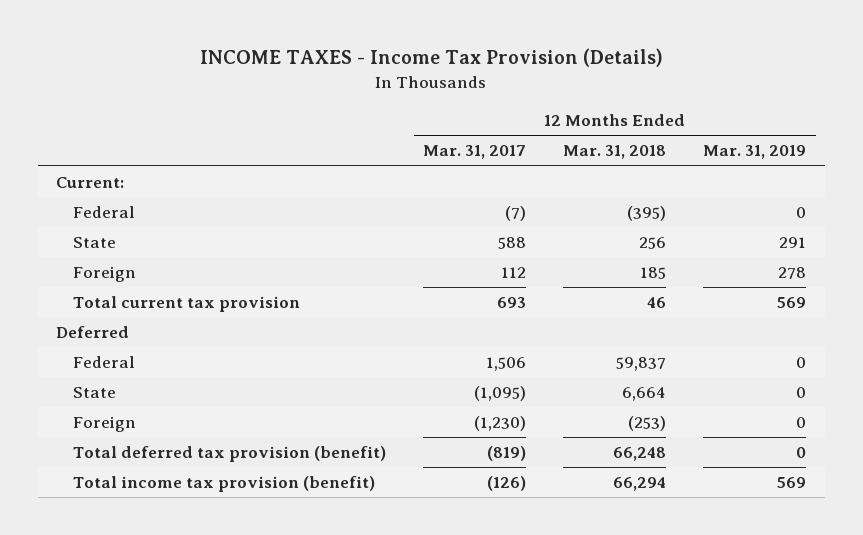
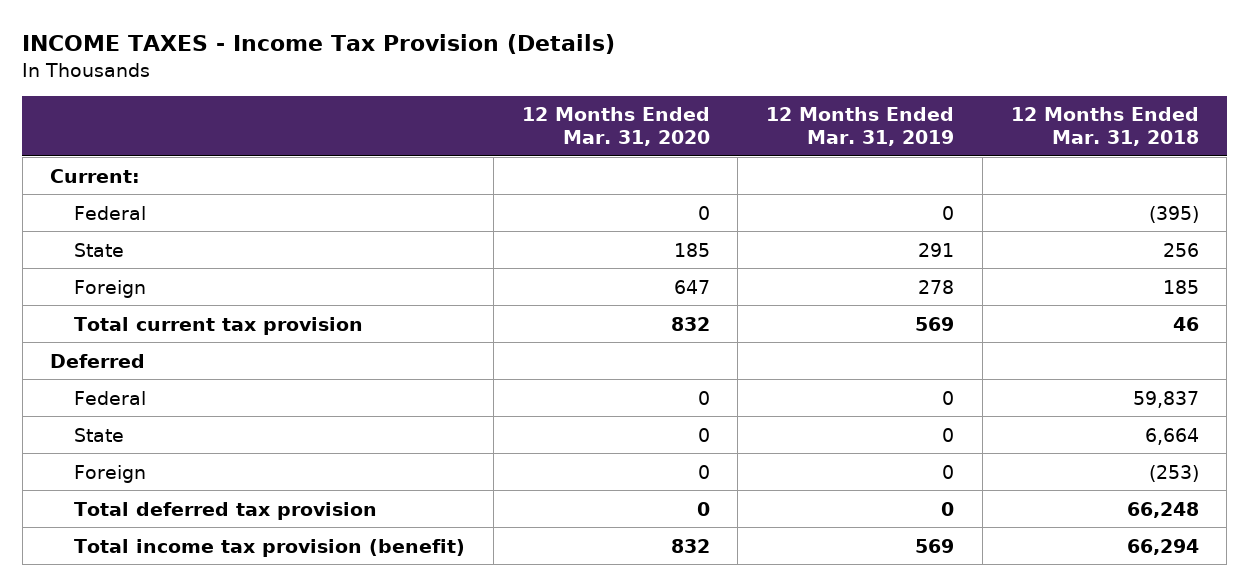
[423,145,527,160] Mar. 31, 2017 -> none
none -> [521,107,710,147] 12 Months Ended Mar. 31, 2020
[73,446,387,463] Total deferred tax provision (benefit) -> [74,501,378,520] Total deferred tax provision

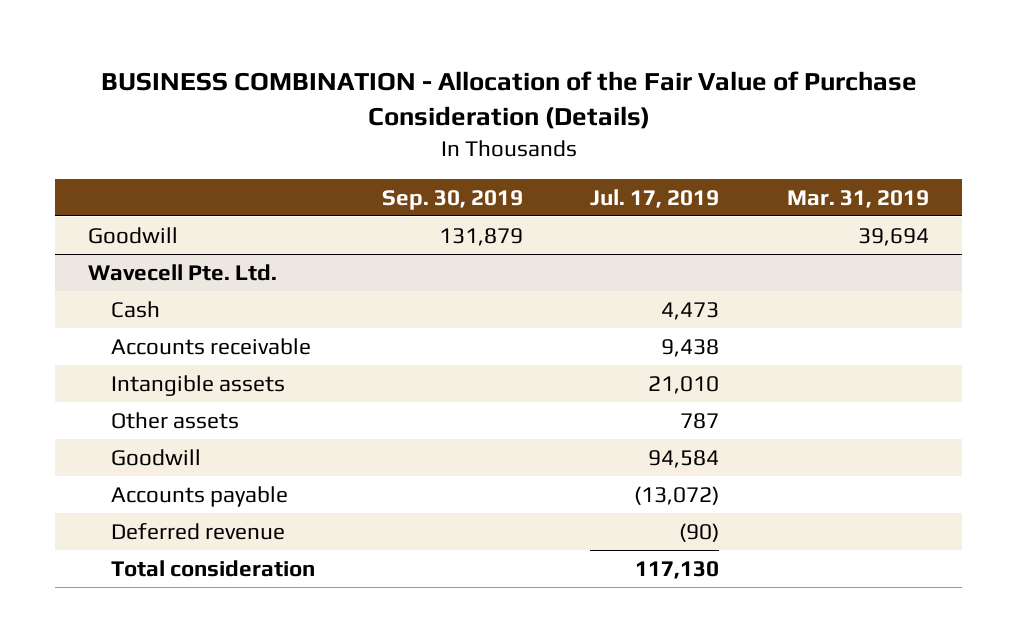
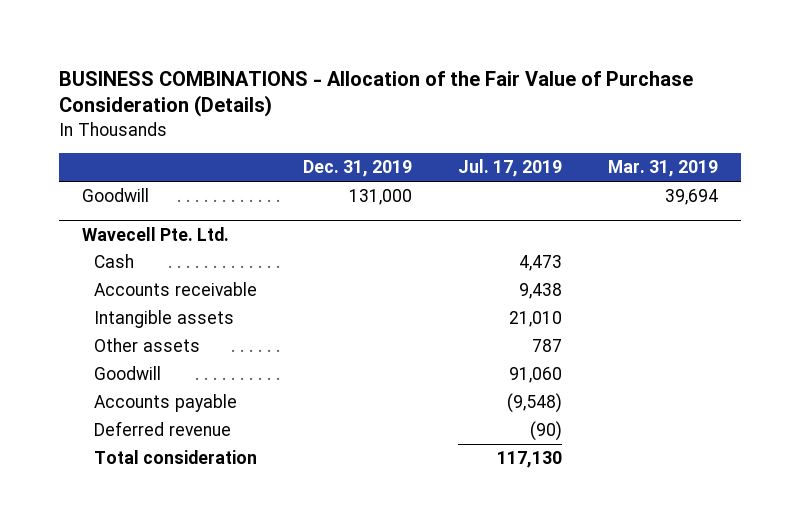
[100,71,917,130] BUSINESS COMBINATION - Allocation of the Fair Value of Purchase Consideration (Details) -> [58,70,693,118] BUSINESS COMBINATIONS - Allocation of the Fair Value of Purchase Consideration (Details)
[381,189,523,210] Sep. 30, 2019 -> none
none -> [302,160,412,178] Dec. 31, 2019
[648,449,720,468] 94,584 -> [508,367,562,384] 91,060
[634,485,720,505] (13,072) -> [506,393,562,414] (9,548)

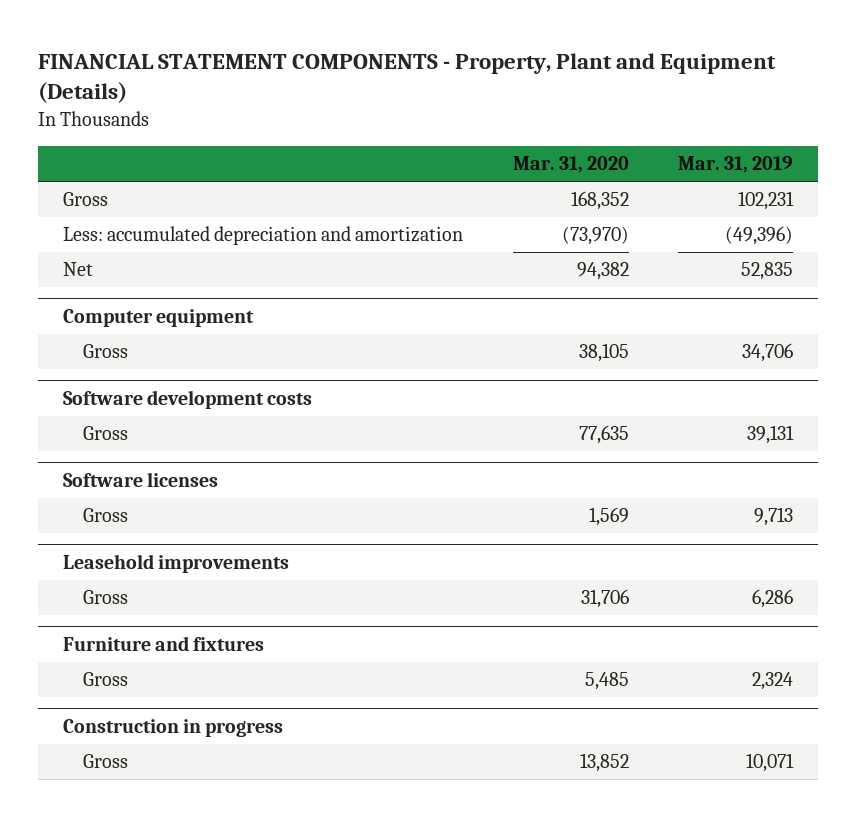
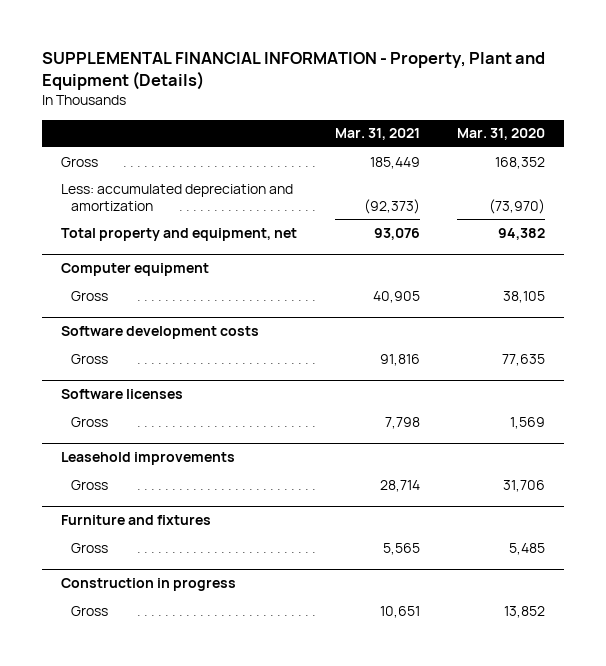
[38,52,777,104] FINANCIAL STATEMENT COMPONENTS - Property, Plant and Equipment (Details) -> [42,52,546,91] SUPPLEMENTAL FINANCIAL INFORMATION - Property, Plant and Equipment (Details)
[678,156,794,174] Mar. 31, 2019 -> none
none -> [334,128,420,141] Mar. 31, 2021
[63,262,94,277] Net -> [61,227,298,241] Total property and equipment, net

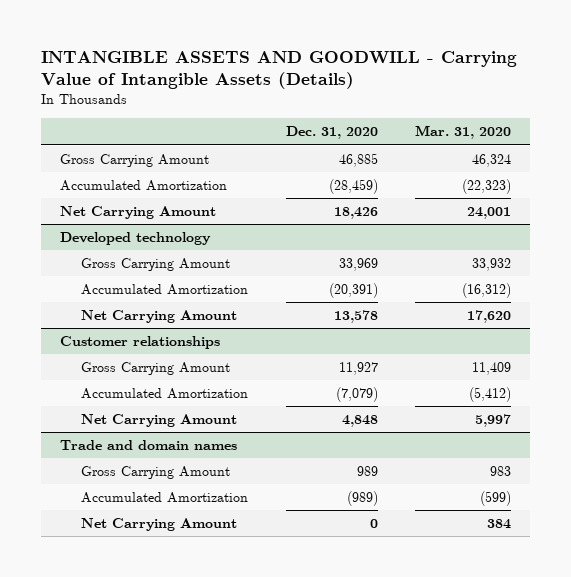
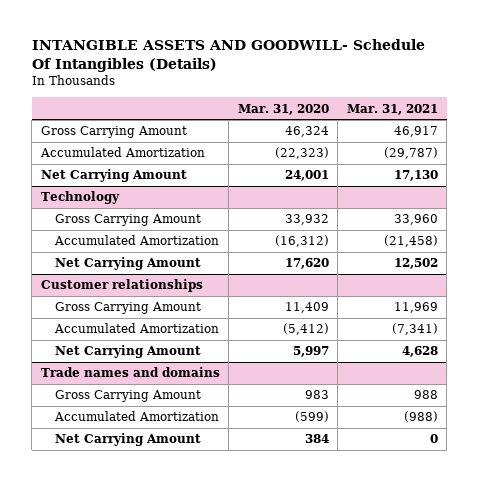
[40,50,517,89] INTANGIBLE ASSETS AND GOODWILL - Carrying Value of Intangible Assets (Details) -> [31,39,425,73] INTANGIBLE ASSETS AND GOODWILL- Schedule Of Intangibles (Details)
[285,126,378,140] Dec. 31, 2020 -> none
none -> [346,103,438,115] Mar. 31, 2021
[59,232,211,246] Developed technology -> [40,191,120,205] Technology
[59,440,237,451] Trade and domain names -> [40,367,220,378] Trade names and domains

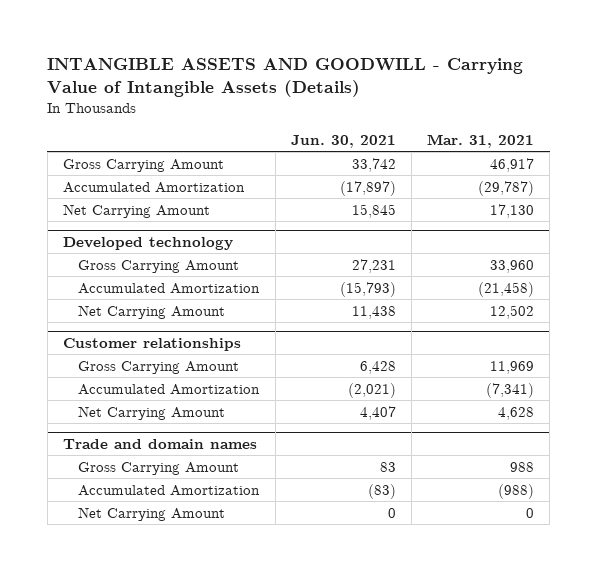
[31,39,425,73] INTANGIBLE ASSETS AND GOODWILL- Schedule Of Intangibles (Details) -> [47,58,524,98] INTANGIBLE ASSETS AND GOODWILL - Carrying Value of Intangible Assets (Details)
[237,103,329,115] Mar. 31, 2020 -> none
none -> [290,134,396,148] Jun. 30, 2021
[40,191,120,205] Technology -> [62,236,233,250] Developed technology
[40,367,220,378] Trade names and domains -> [62,438,257,449] Trade and domain names

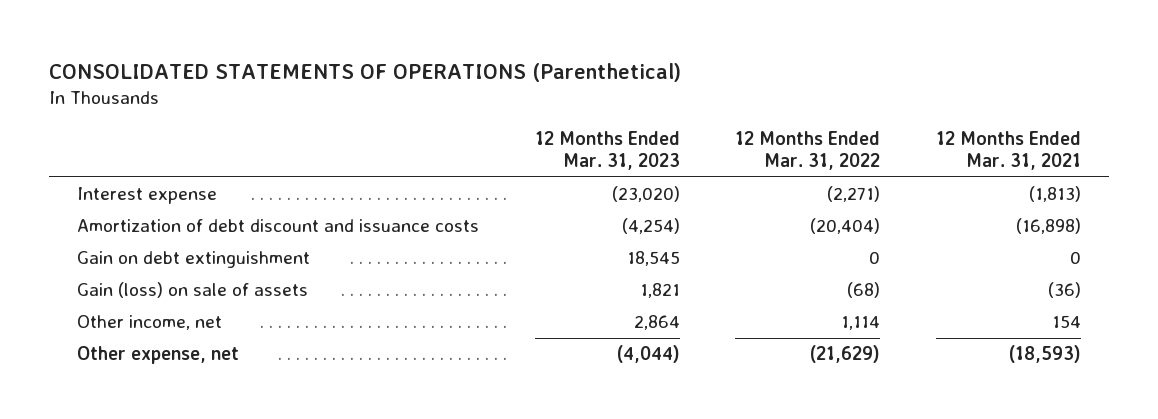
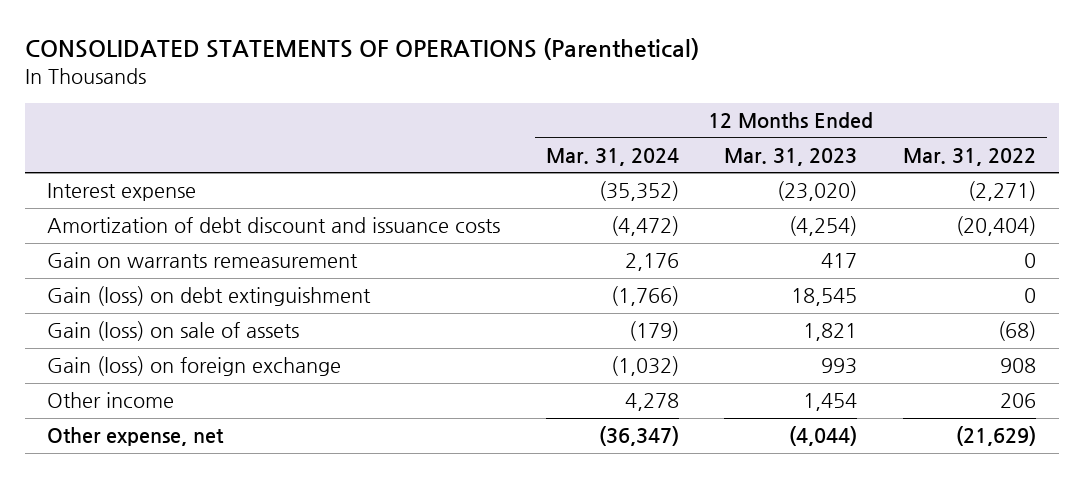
[935,131,1081,171] 12 Months Ended Mar. 31, 2021 -> none
none -> [545,147,679,166] Mar. 31, 2024
none -> [47,252,359,269] Gain on warrants remeasurement
[77,251,311,269] Gain on debt extinguishment -> [47,286,372,307] Gain (loss) on debt extinguishment
none -> [47,356,342,377] Gain (loss) on foreign exchange
[77,315,223,331] Other income, net -> [47,392,175,409] Other income
[633,315,680,331] 2,864 -> [803,393,858,412] 1,454
[841,316,881,331] 1,114 -> [1000,393,1037,409] 206

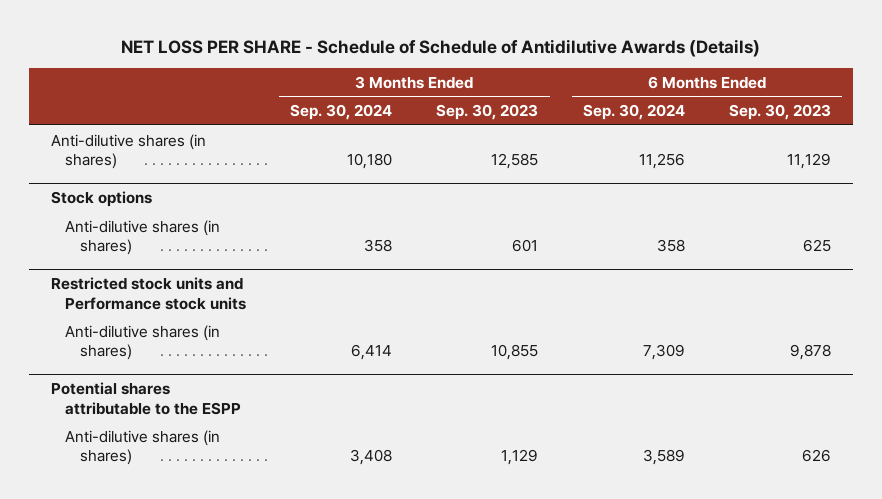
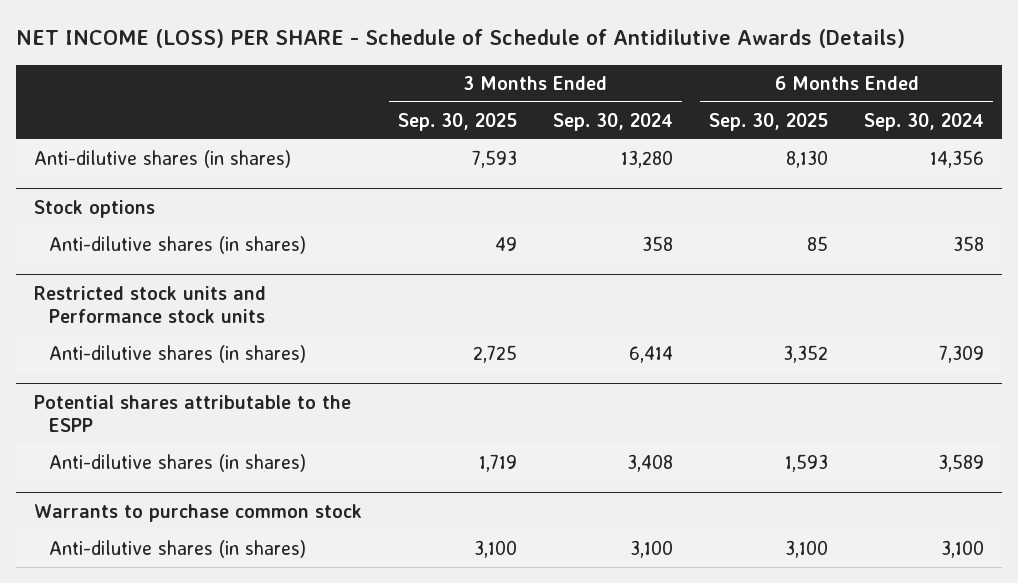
[120,38,760,57] NET LOSS PER SHARE - Schedule of Schedule of Antidilutive Awards (Details) -> [15,29,905,49] NET INCOME (LOSS) PER SHARE - Schedule of Schedule of Antidilutive Awards (Details)
[436,104,539,121] Sep. 30, 2023 -> none
[728,104,831,121] Sep. 30, 2023 -> none
none -> [397,112,517,131] Sep. 30, 2025
none -> [708,112,828,131] Sep. 30, 2025
[347,152,393,169] 10,180 -> [620,150,673,169] 13,280
[638,152,685,169] 11,256 -> [930,150,985,169] 14,356
none -> [33,503,362,522] Warrants to purchase common stock
none -> [49,540,307,559] Anti-dilutive shares (in shares)

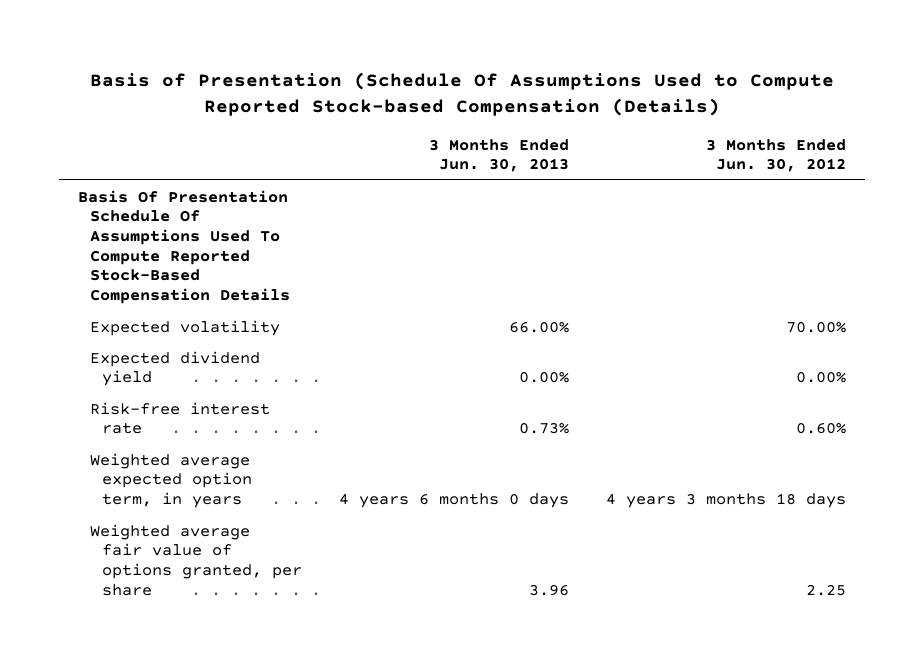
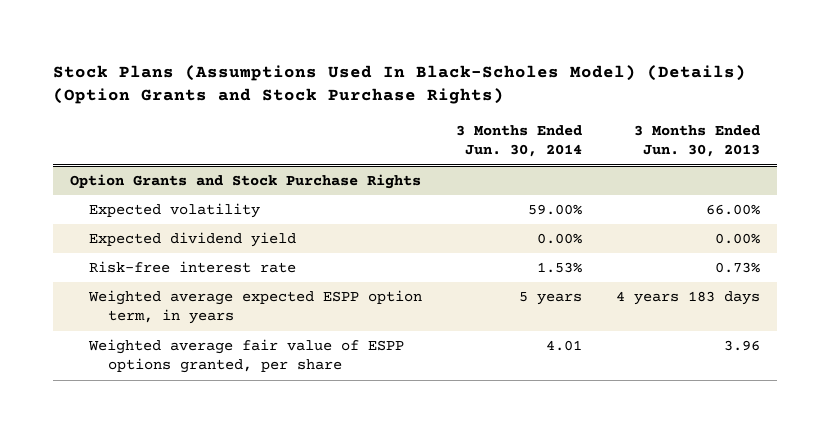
[89,71,834,116] Basis of Presentation (Schedule Of Assumptions Used to Compute Reported Stock-based Compensation (Details) -> [52,64,746,105] Stock Plans (Assumptions Used In Black-Scholes Model) (Details) (Option Grants and Stock Purchase Rights)
[706,138,847,173] 3 Months Ended Jun. 30, 2012 -> none
none -> [456,125,583,158] 3 Months Ended Jun. 30, 2014
[77,189,290,304] Basis Of Presentation Schedule Of Assumptions Used To Compute Reported Stock-Based Compensation Details -> none
none -> [69,174,421,190] Option Grants and Stock Purchase Rights
[89,452,253,508] Weighted average expected option term, in years -> [87,290,422,325] Weighted average expected ESPP option term, in years
[339,492,570,508] 4 years 6 months 0 days -> [616,291,761,306] 4 years 183 days
[89,523,303,596] Weighted average fair value of options granted, per share -> [87,339,404,374] Weighted average fair value of ESPP options granted, per share

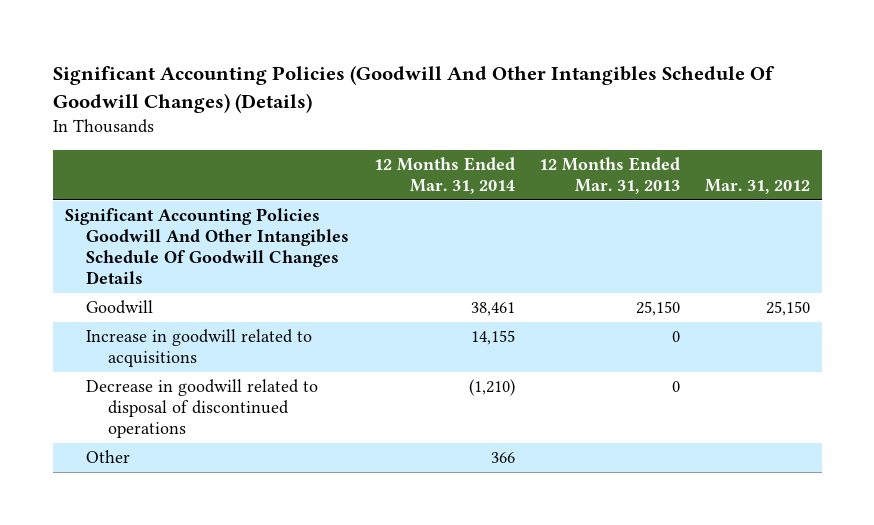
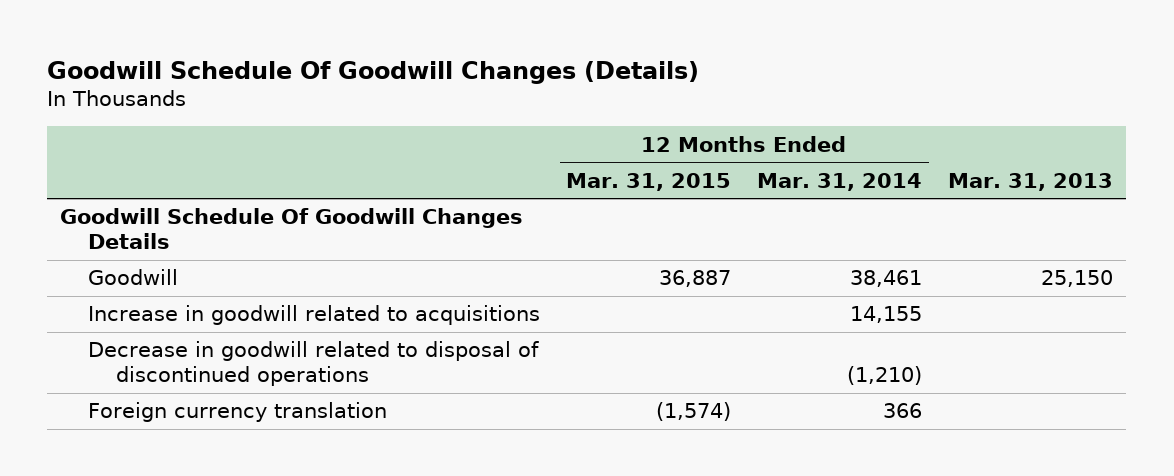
[52,65,775,113] Significant Accounting Policies (Goodwill And Other Intangibles Schedule Of Goodwill Changes) (Details) -> [47,60,700,84] Goodwill Schedule Of Goodwill Changes (Details)
[539,156,681,194] 12 Months Ended Mar. 31, 2013 -> none
[704,178,810,194] Mar. 31, 2012 -> none
none -> [566,172,732,191] Mar. 31, 2015
none -> [948,172,1114,191] Mar. 31, 2013
[64,208,350,285] Significant Accounting Policies Goodwill And Other Intangibles Schedule Of Goodwill Changes Details -> [60,208,524,249] Goodwill Schedule Of Goodwill Changes Details
[86,450,131,464] Other -> [88,402,388,423] Foreign currency translation

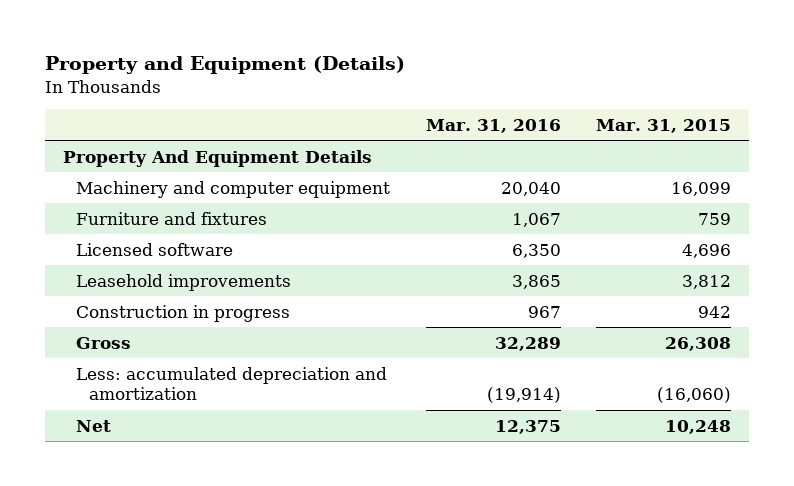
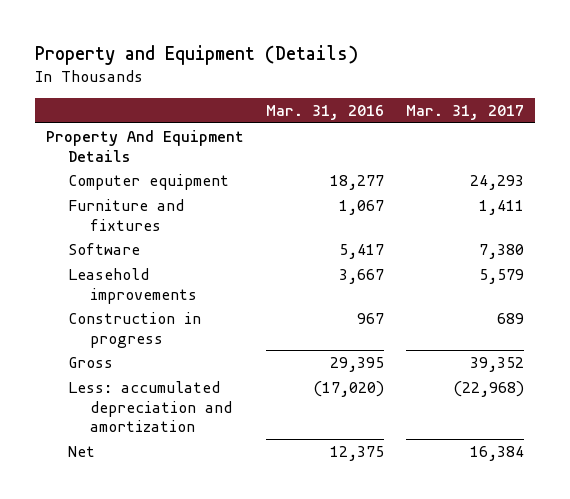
[596,118,732,133] Mar. 31, 2015 -> none
none -> [405,104,524,120] Mar. 31, 2017
[75,180,390,198] Machinery and computer equipment -> [68,173,230,190] Computer equipment
[500,181,561,196] 20,040 -> [330,174,385,190] 18,277
[75,242,233,256] Licensed software -> [68,242,141,255] Software
[511,243,561,258] 6,350 -> [339,243,385,259] 5,417
[511,274,561,289] 3,865 -> [339,268,385,284] 3,667
[494,336,561,351] 32,289 -> [330,356,385,372] 29,395
[486,387,561,404] (19,914) -> [313,380,385,397] (17,020)

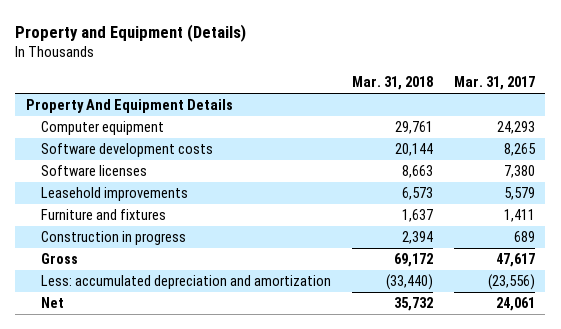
[266,104,385,120] Mar. 31, 2016 -> none
none -> [351,76,433,91] Mar. 31, 2018
[68,242,141,255] Software -> [40,142,213,157] Software development costs
[478,243,524,259] 7,380 -> [503,142,536,156] 8,265
none -> [40,164,147,176] Software licenses
[68,198,185,231] Furniture and fixtures -> [40,208,166,220] Furniture and fixtures
[469,356,524,372] 39,352 -> [495,252,535,267] 47,617
[452,380,524,397] (22,968) -> [487,273,535,290] (23,556)
[469,445,524,461] 16,384 -> [495,296,535,311] 24,061

